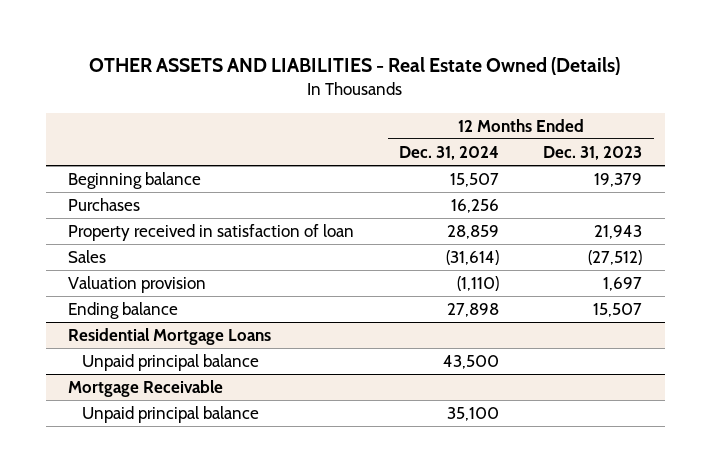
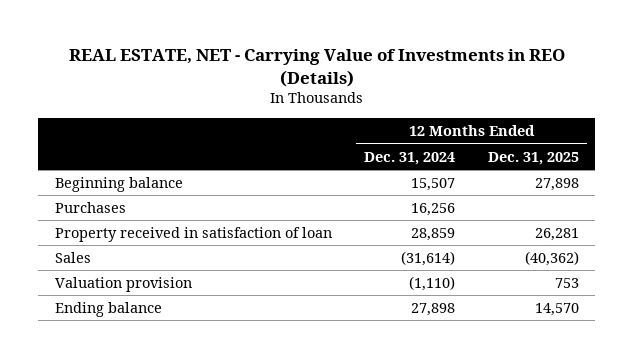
[89,57,621,76] OTHER ASSETS AND LIABILITIES - Real Estate Owned (Details) -> [68,48,565,87] REAL ESTATE, NET - Carrying Value of Investments in REO (Details)
[543,146,643,161] Dec. 31, 2023 -> none
none -> [487,151,579,165] Dec. 31, 2025
[68,328,272,346] Residential Mortgage Loans -> none
[81,354,259,372] Unpaid principal balance -> none
[68,380,224,398] Mortgage Receivable -> none
[81,406,259,424] Unpaid principal balance -> none

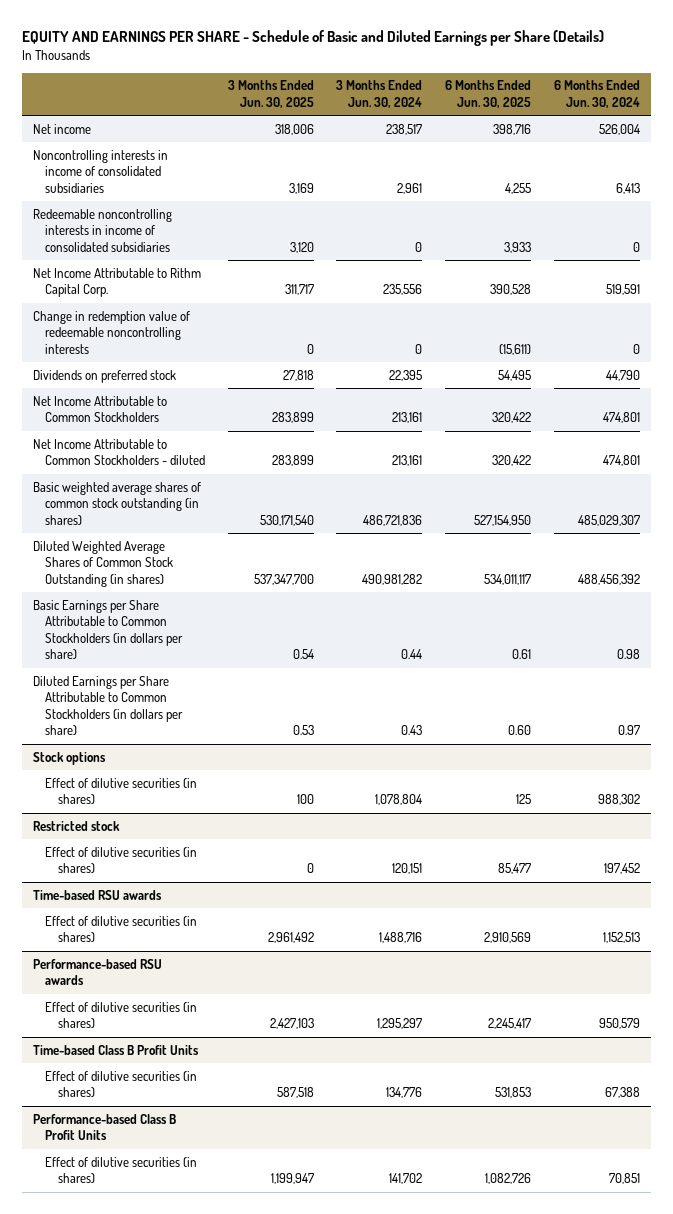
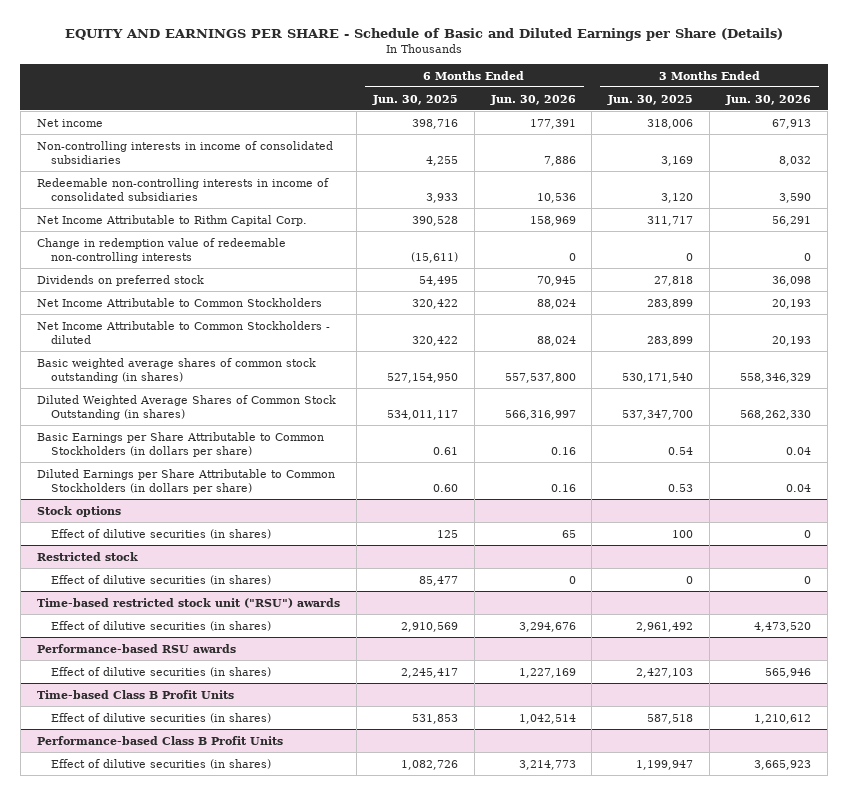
[336,80,423,108] 3 Months Ended Jun. 30, 2024 -> none
[553,80,640,108] 6 Months Ended Jun. 30, 2024 -> none
none -> [489,94,576,105] Jun. 30, 2026
none -> [725,94,812,105] Jun. 30, 2026
[33,149,169,193] Noncontrolling interests in income of consolidated subsidiaries -> [36,140,333,164] Non-controlling interests in income of consolidated subsidiaries
[33,208,173,252] Redeemable noncontrolling interests in income of consolidated subsidiaries -> [36,177,329,201] Redeemable non-controlling interests in income of consolidated subsidiaries
[33,310,191,354] Change in redemption value of redeemable noncontrolling interests -> [36,237,286,263] Change in redemption value of redeemable non-controlling interests
[33,889,163,900] Time-based RSU awards -> [36,597,340,608] Time-based restricted stock unit ("RSU") awards

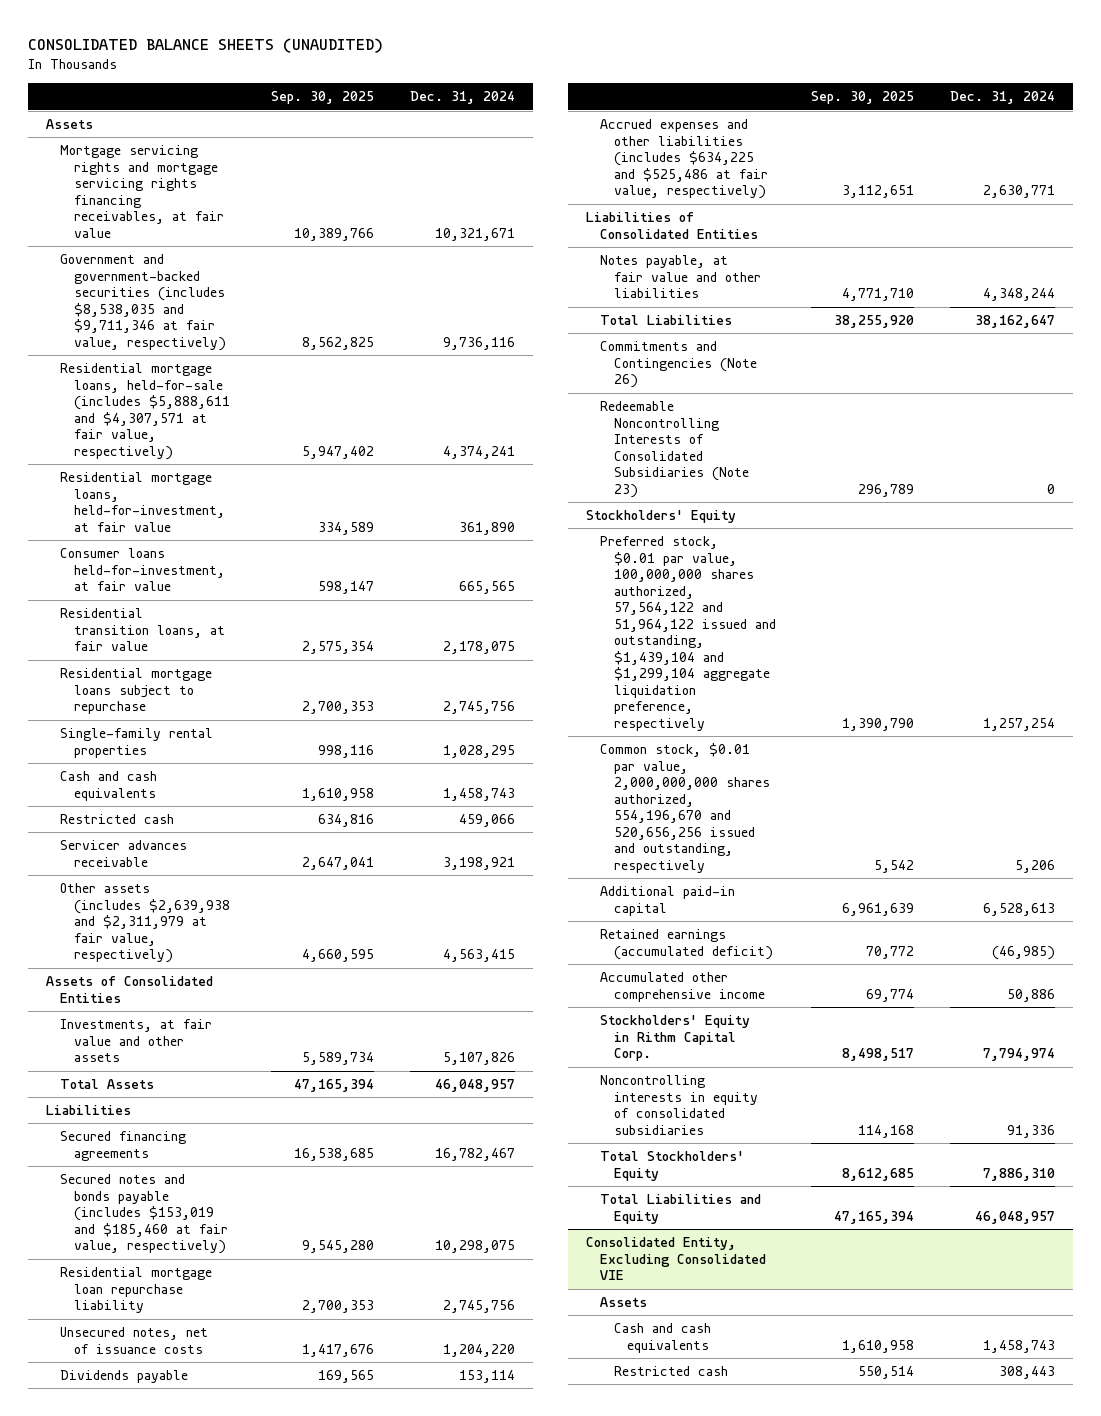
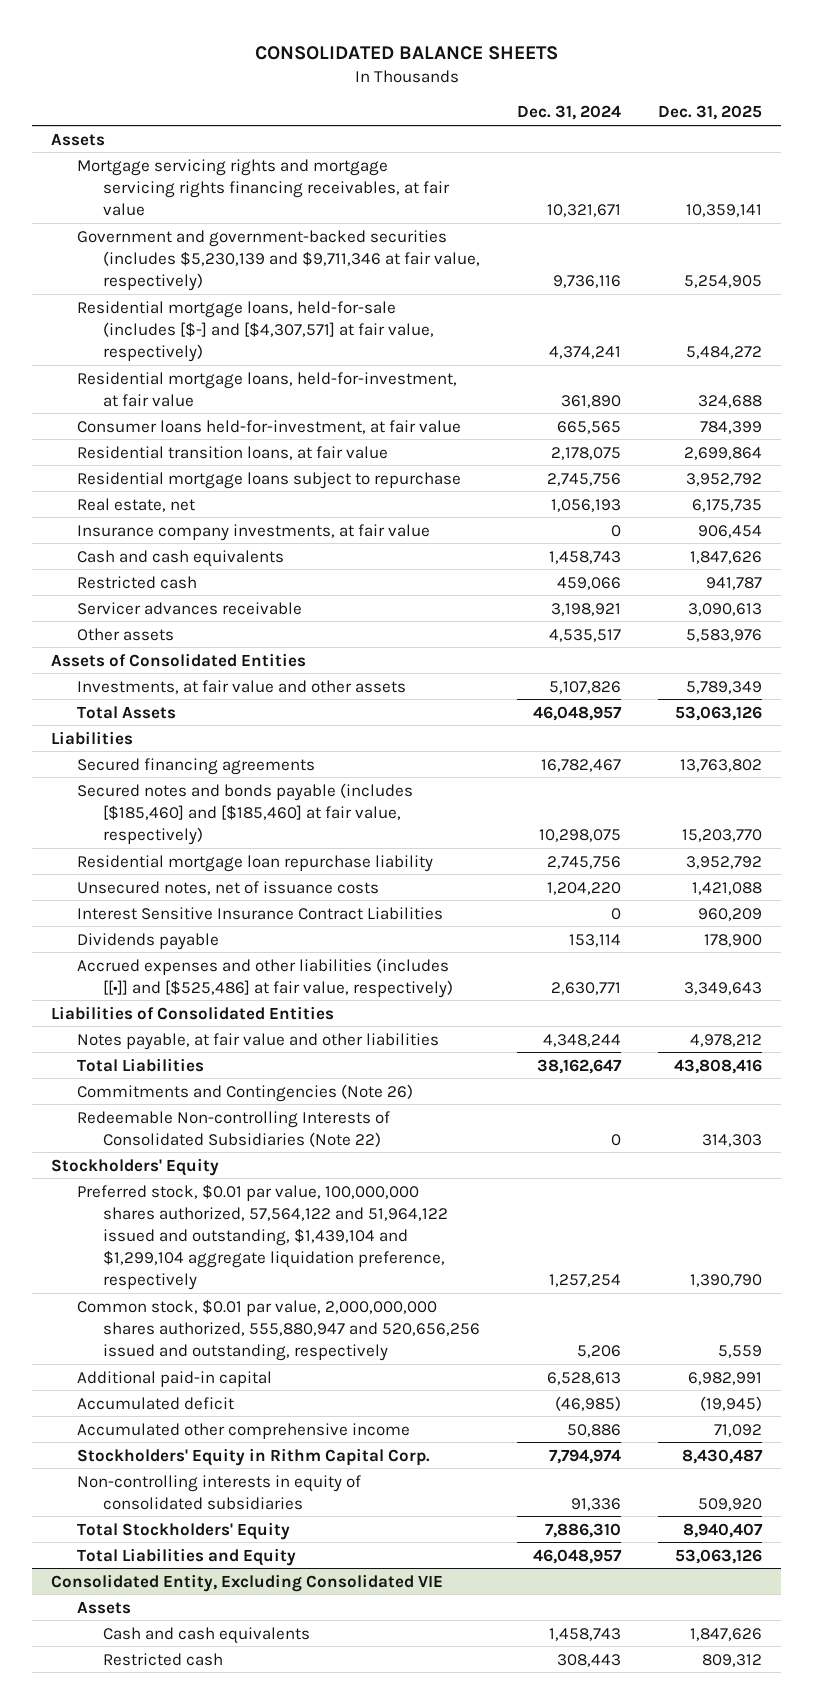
[28,38,384,54] CONSOLIDATED BALANCE SHEETS (UNAUDITED) -> [254,45,558,60] CONSOLIDATED BALANCE SHEETS
[271,91,375,105] Sep. 30, 2025 -> none
none -> [658,105,763,121] Dec. 31, 2025
[59,254,226,351] Government and government-backed securities (includes $8,538,035 and $9,711,346 at fair value, respectively) -> [76,229,480,291] Government and government-backed securities (includes $5,230,139 and $9,711,346 at fair value, respectively)
[59,363,230,460] Residential mortgage loans, held-for-sale (includes $5,888,611 and $4,307,571 at fair value, respectively) -> [76,300,434,362] Residential mortgage loans, held-for-sale (includes [$-] and [$4,307,571] at fair value, respectively)
[59,728,213,758] Single-family rental properties -> none
none -> [76,497,195,512] Real estate, net
none -> [76,523,430,541] Insurance company investments, at fair value
[59,883,230,964] Other assets (includes $2,639,938 and $2,311,979 at fair value, respectively) -> none
none -> [76,627,174,641] Other assets
[59,1174,228,1255] Secured notes and bonds payable (includes $153,019 and $185,460 at fair value, respectively) -> [76,782,413,845] Secured notes and bonds payable (includes [$185,460] and [$185,460] at fair value, respectively)
none -> [76,906,443,920] Interest Sensitive Insurance Contract Liabilities
[599,119,768,200] Accrued expenses and other liabilities (includes $634,225 and $525,486 at fair value, respectively) -> [76,957,453,998] Accrued expenses and other liabilities (includes [[•]] and [$525,486] at fair value, respectively)
[599,401,749,498] Redeemable Noncontrolling Interests of Consolidated Subsidiaries (Note 23) -> [76,1110,390,1147] Redeemable Non-controlling Interests of Consolidated Subsidiaries (Note 22)
[599,743,770,873] Common stock, $0.01 par value, 2,000,000,000 shares authorized, 554,196,670 and 520,656,256 issued and outstanding, respectively -> [76,1298,480,1361] Common stock, $0.01 par value, 2,000,000,000 shares authorized, 555,880,947 and 520,656,256 issued and outstanding, respectively
[599,929,773,960] Retained earnings (accumulated deficit) -> [76,1396,234,1410] Accumulated deficit
[599,1075,758,1135] Noncontrolling interests in equity of consolidated subsidiaries -> [76,1474,361,1510] Non-controlling interests in equity of consolidated subsidiaries

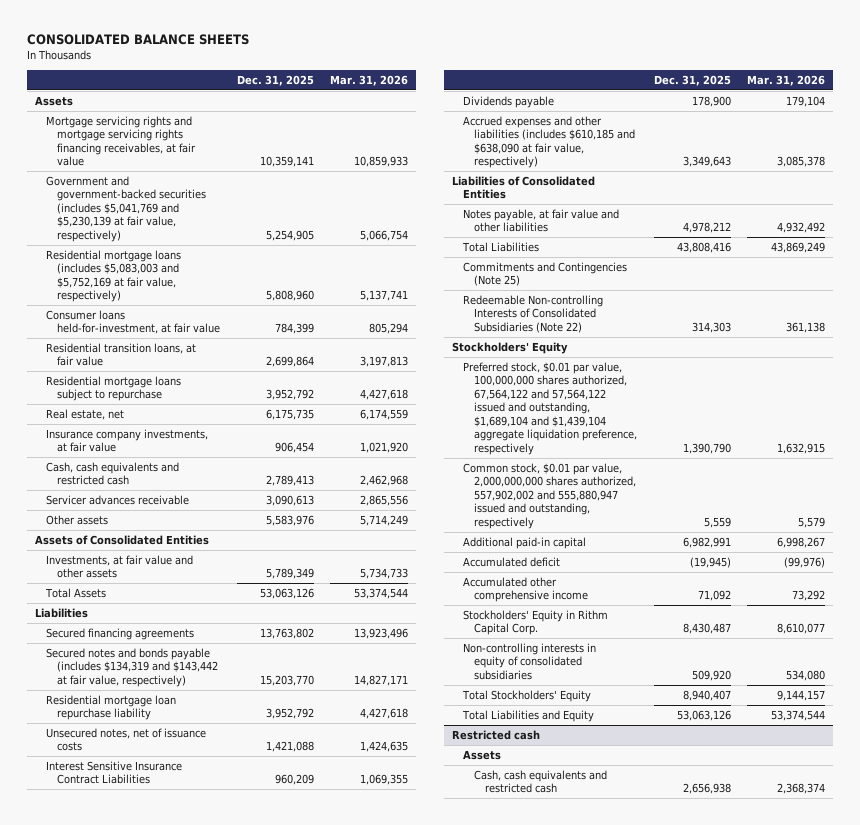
[517,105,622,121] Dec. 31, 2024 -> none
none -> [329,74,408,86] Mar. 31, 2026
[76,371,457,407] Residential mortgage loans, held-for-investment, at fair value -> none
[76,229,480,291] Government and government-backed securities (includes $5,230,139 and $9,711,346 at fair value, respectively) -> [46,175,207,242] Government and government-backed securities (includes $5,041,769 and $5,230,139 at fair value, respectively)
[76,300,434,362] Residential mortgage loans, held-for-sale (includes [$-] and [$4,307,571] at fair value, respectively) -> [46,249,182,303] Residential mortgage loans (includes $5,083,003 and $5,752,169 at fair value, respectively)
[686,345,763,359] 5,484,272 -> [265,290,314,302] 5,808,960
[76,575,197,589] Restricted cash -> none
[76,549,284,567] Cash and cash equivalents -> [46,461,180,486] Cash, cash equivalents and restricted cash
[690,550,763,564] 1,847,626 -> [265,475,314,487] 2,789,413
[76,782,413,845] Secured notes and bonds payable (includes [$185,460] and [$185,460] at fair value, respectively) -> [46,647,219,687] Secured notes and bonds payable (includes $134,319 and $143,442 at fair value, respectively)
[76,957,453,998] Accrued expenses and other liabilities (includes [[•]] and [$525,486] at fair value, respectively) -> [463,115,636,169] Accrued expenses and other liabilities (includes $610,185 and $638,090 at fair value, respectively)
[76,1083,413,1102] Commitments and Contingencies (Note 26) -> [463,261,628,287] Commitments and Contingencies (Note 25)
[76,1183,448,1291] Preferred stock, $0.01 par value, 100,000,000 shares authorized, 57,564,122 and 51,964,122 issued and outstanding, $1,439,104 and $1,299,104 aggregate liquidation preference, respectively -> [463,361,638,455] Preferred stock, $0.01 par value, 100,000,000 shares authorized, 67,564,122 and 57,564,122 issued and outstanding, $1,689,104 and $1,439,104 aggregate liquidation preference, respectively
[76,1298,480,1361] Common stock, $0.01 par value, 2,000,000,000 shares authorized, 555,880,947 and 520,656,256 issued and outstanding, respectively -> [463,462,637,529] Common stock, $0.01 par value, 2,000,000,000 shares authorized, 557,902,002 and 555,880,947 issued and outstanding, respectively
[50,1573,443,1592] Consolidated Entity, Excluding Consolidated VIE -> [451,729,540,740] Restricted cash
[102,1652,223,1666] Restricted cash -> none
[102,1626,310,1644] Cash and cash equivalents -> [474,769,608,794] Cash, cash equivalents and restricted cash
[690,1627,763,1641] 1,847,626 -> [682,783,731,795] 2,656,938

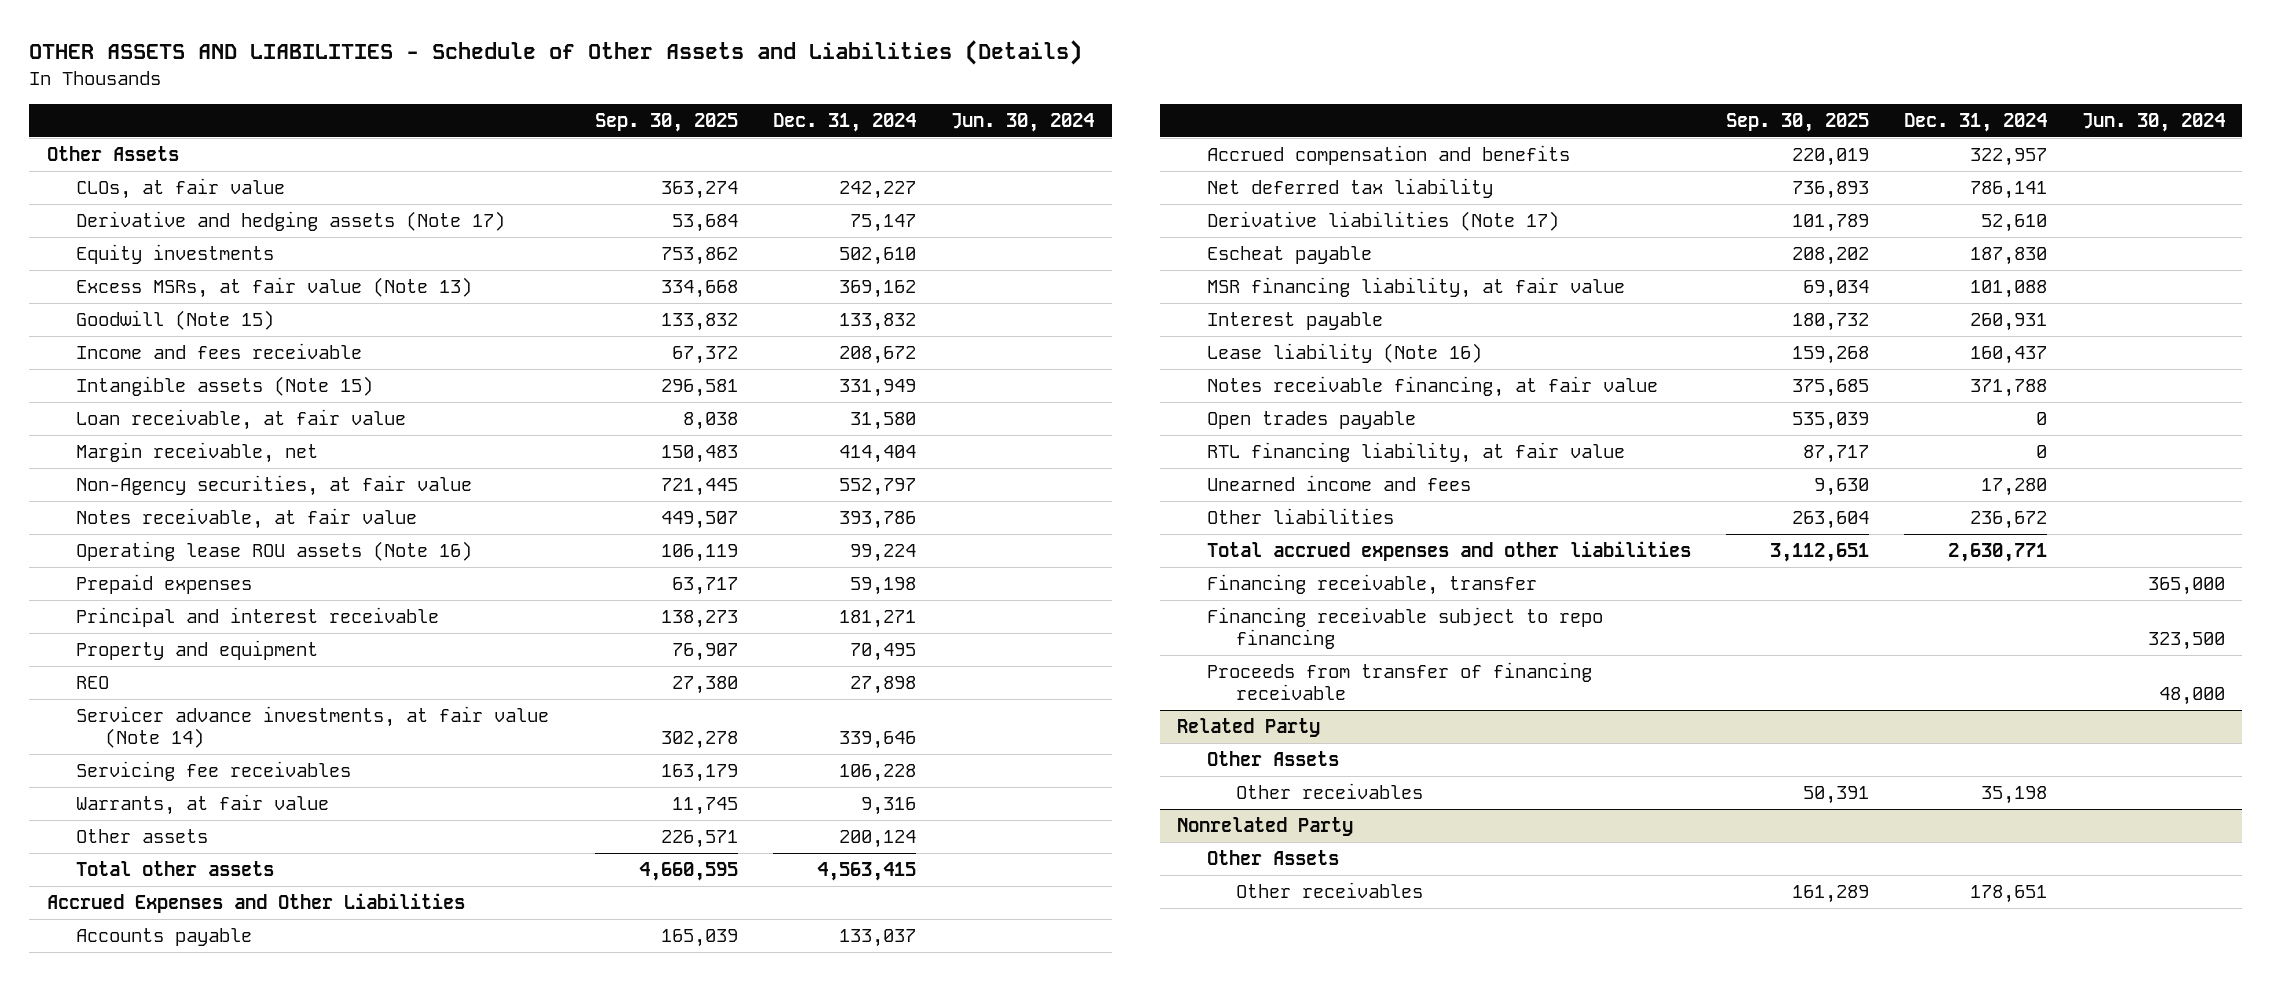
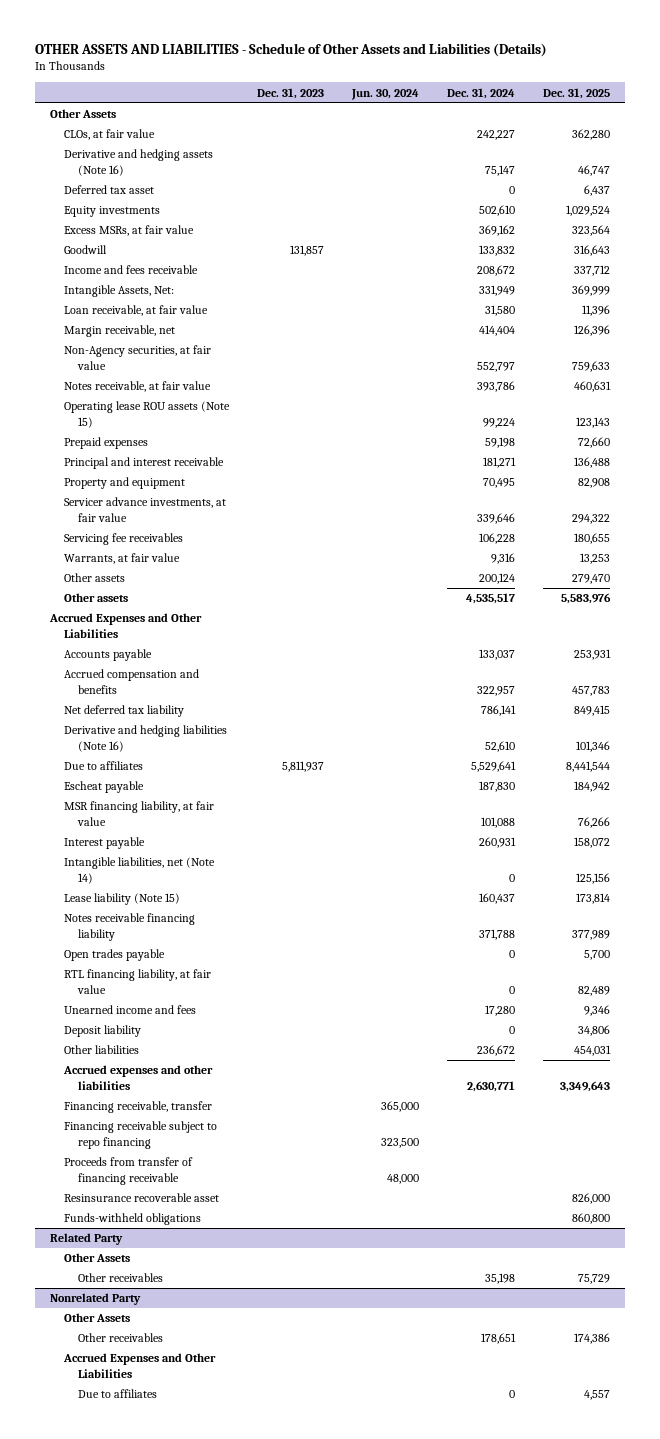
[595,113,739,133] Sep. 30, 2025 -> none
none -> [256,87,324,99] Dec. 31, 2023
none -> [543,87,611,99] Dec. 31, 2025
[76,211,506,232] Derivative and hedging assets (Note 17) -> [63,149,213,176] Derivative and hedging assets (Note 16)
none -> [63,185,154,195] Deferred tax asset
[76,277,473,299] Excess MSRs, at fair value (Note 13) -> [63,225,194,237] Excess MSRs, at fair value
[76,310,275,331] Goodwill (Note 15) -> [63,245,107,255] Goodwill
[76,376,374,397] Intangible assets (Note 15) -> [63,285,174,298] Intangible Assets, Net:
[76,541,473,562] Operating lease ROU assets (Note 16) -> [63,401,230,428] Operating lease ROU assets (Note 15)
[76,676,110,690] REO -> none
[76,706,550,749] Servicer advance investments, at fair value (Note 14) -> [63,497,226,522] Servicer advance investments, at fair value
[76,861,275,877] Total other assets -> [63,593,128,603] Other assets
[817,862,917,882] 4,563,415 -> [466,593,516,605] 4,535,517
[1206,211,1559,232] Derivative liabilities (Note 17) -> [63,725,227,752] Derivative and hedging liabilities (Note 16)
none -> [63,761,143,771] Due to affiliates
none -> [63,857,215,884] Intangible liabilities, net (Note 14)
[1206,343,1482,364] Lease liability (Note 16) -> [63,893,180,906] Lease liability (Note 15)
[1206,376,1658,398] Notes receivable financing, at fair value -> [63,913,195,941] Notes receivable financing liability
none -> [63,1025,141,1038] Deposit liability
[1206,541,1691,562] Total accrued expenses and other liabilities -> [62,1065,213,1090] Accrued expenses and other liabilities
none -> [63,1193,219,1203] Resinsurance recoverable asset
none -> [63,1213,201,1226] Funds-withheld obligations
none -> [62,1353,216,1378] Accrued Expenses and Other Liabilities
none -> [77,1389,157,1399] Due to affiliates

